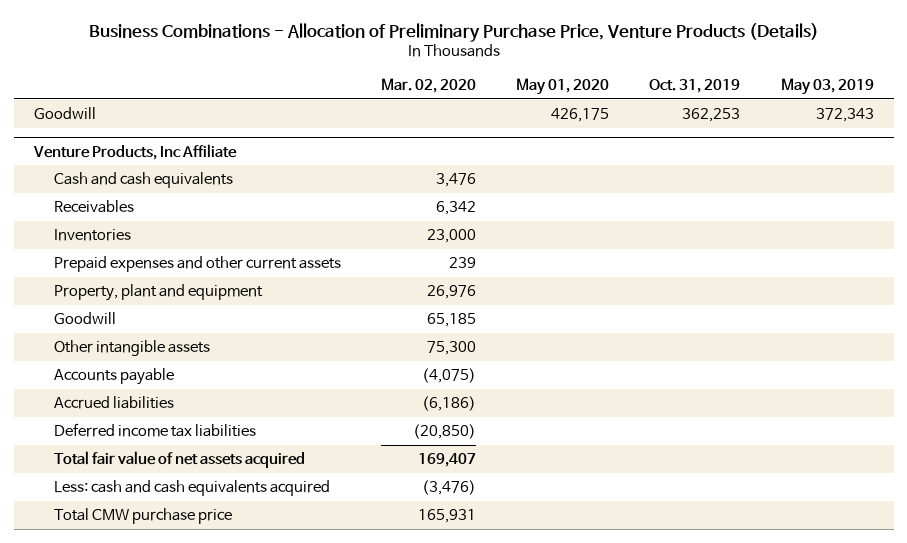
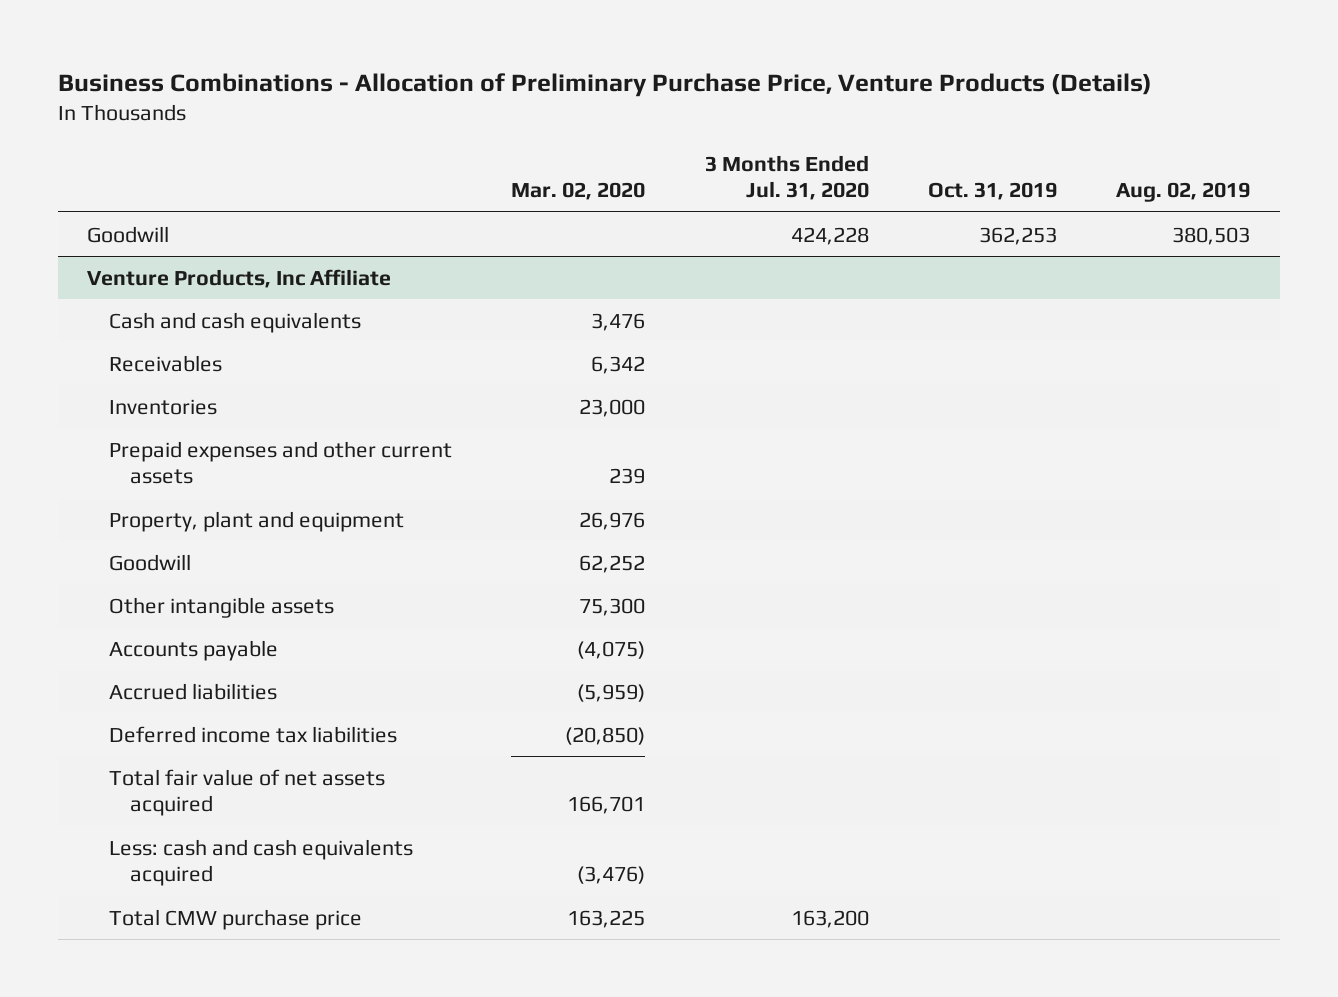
[516,78,610,96] May 01, 2020 -> none
[780,78,874,96] May 03, 2019 -> none
none -> [704,154,869,200] 3 Months Ended Jul. 31, 2020
none -> [1116,181,1251,202] Aug. 02, 2019
[427,313,477,328] 65,185 -> [579,554,646,573] 62,252
[422,396,477,412] (6,186) -> [577,683,646,702] (5,959)
[418,453,477,468] 169,407 -> [567,795,646,814] 166,701
[418,509,477,524] 165,931 -> [567,909,646,928] 163,225

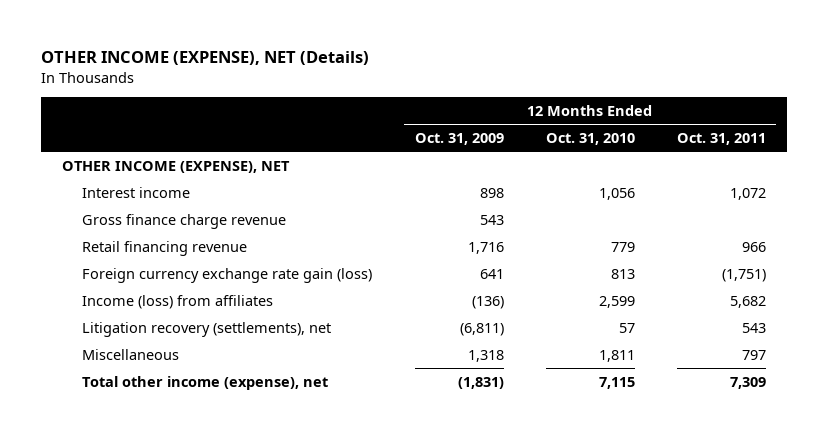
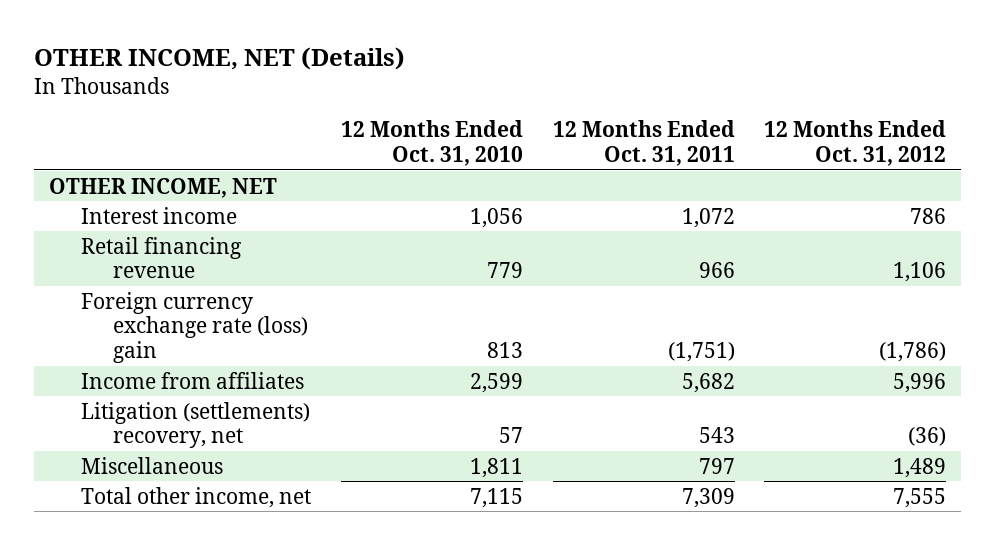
[41,51,370,66] OTHER INCOME (EXPENSE), NET (Details) -> [33,47,405,71] OTHER INCOME, NET (Details)
[414,132,504,145] Oct. 31, 2009 -> none
none -> [764,120,947,167] 12 Months Ended Oct. 31, 2012
[62,160,291,173] OTHER INCOME (EXPENSE), NET -> [48,177,277,198] OTHER INCOME, NET
[82,213,287,229] Gross finance charge revenue -> none
[82,267,373,283] Foreign currency exchange rate gain (loss) -> [80,291,308,364] Foreign currency exchange rate (loss) gain
[82,294,274,309] Income (loss) from affiliates -> [80,371,304,389] Income from affiliates
[82,321,332,337] Litigation recovery (settlements), net -> [80,401,310,449] Litigation (settlements) recovery, net
[82,375,329,390] Total other income (expense), net -> [80,486,311,508] Total other income, net

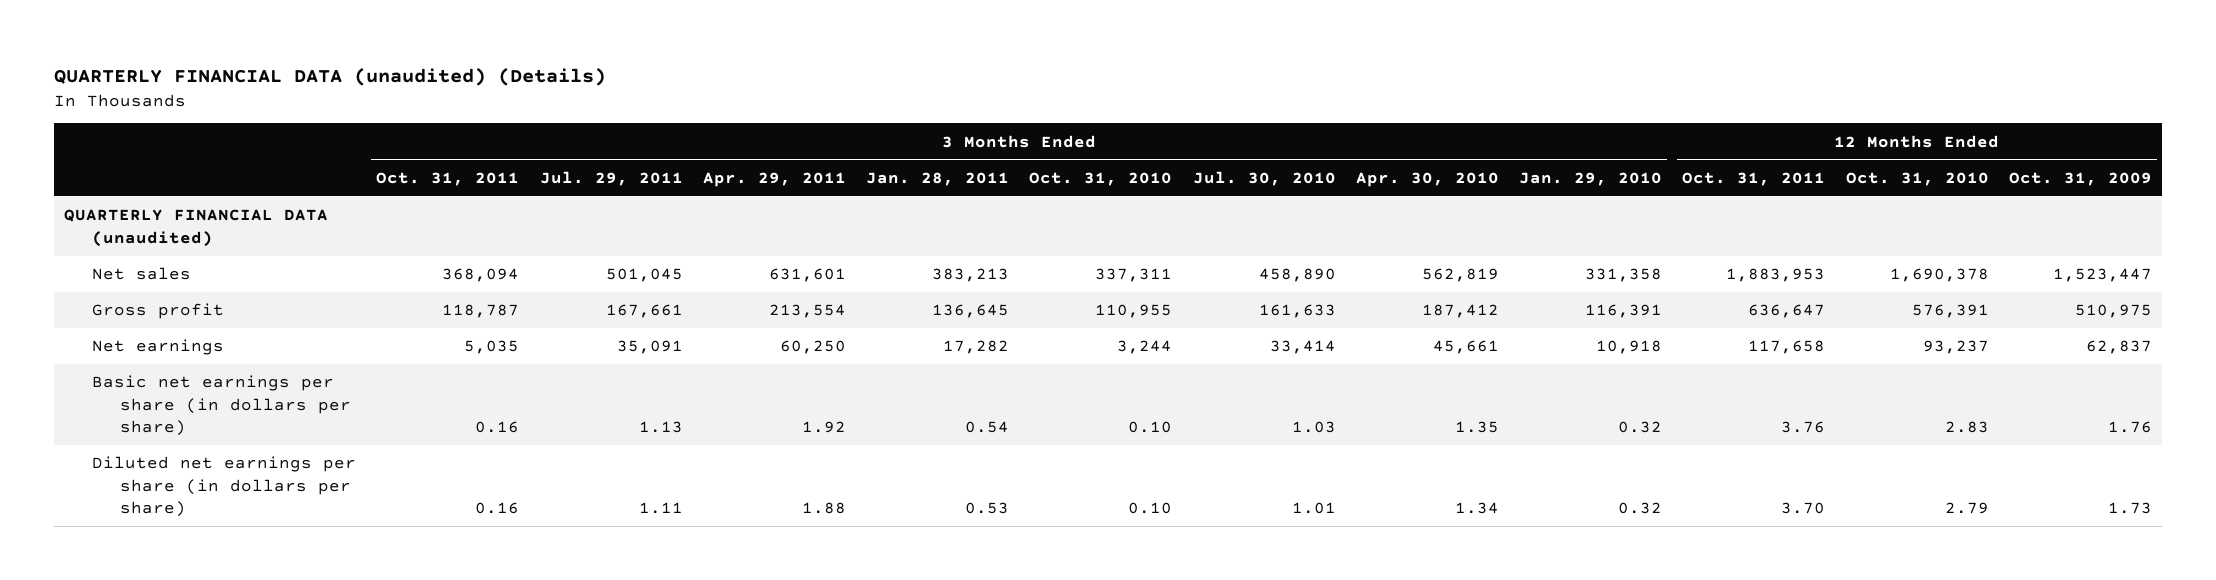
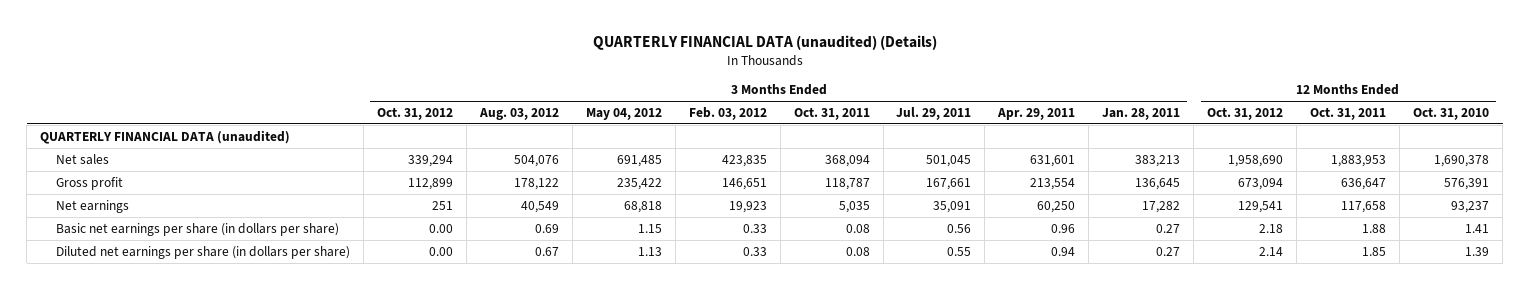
[1029,171,1173,186] Oct. 31, 2010 -> none
[1192,170,1336,186] Jul. 30, 2010 -> none
[1355,171,1499,187] Apr. 30, 2010 -> none
[1519,171,1663,186] Jan. 29, 2010 -> none
[2009,171,2153,186] Oct. 31, 2009 -> none
none -> [376,107,453,121] Oct. 31, 2012
none -> [478,108,559,121] Aug. 03, 2012
none -> [585,108,662,121] May 04, 2012
none -> [688,107,767,121] Feb. 03, 2012
none -> [1207,107,1284,121] Oct. 31, 2012
[475,421,520,434] 0.16 -> [845,223,870,233] 0.08
[638,421,683,434] 1.13 -> [947,223,972,233] 0.56
[801,421,846,434] 1.92 -> [1051,223,1076,233] 0.96
[965,421,1010,434] 0.54 -> [1156,223,1181,233] 0.27
[1781,421,1826,434] 3.76 -> [1362,223,1387,233] 1.88
[1944,421,1989,434] 2.83 -> [1465,223,1490,233] 1.41
[475,502,520,515] 0.16 -> [845,246,870,256] 0.08
[638,502,683,515] 1.11 -> [947,246,972,256] 0.55
[801,502,846,515] 1.88 -> [1051,246,1076,256] 0.94
[965,502,1010,515] 0.53 -> [1156,246,1181,256] 0.27
[1781,502,1826,515] 3.70 -> [1362,246,1387,256] 1.85
[1944,502,1989,515] 2.79 -> [1465,246,1490,256] 1.39

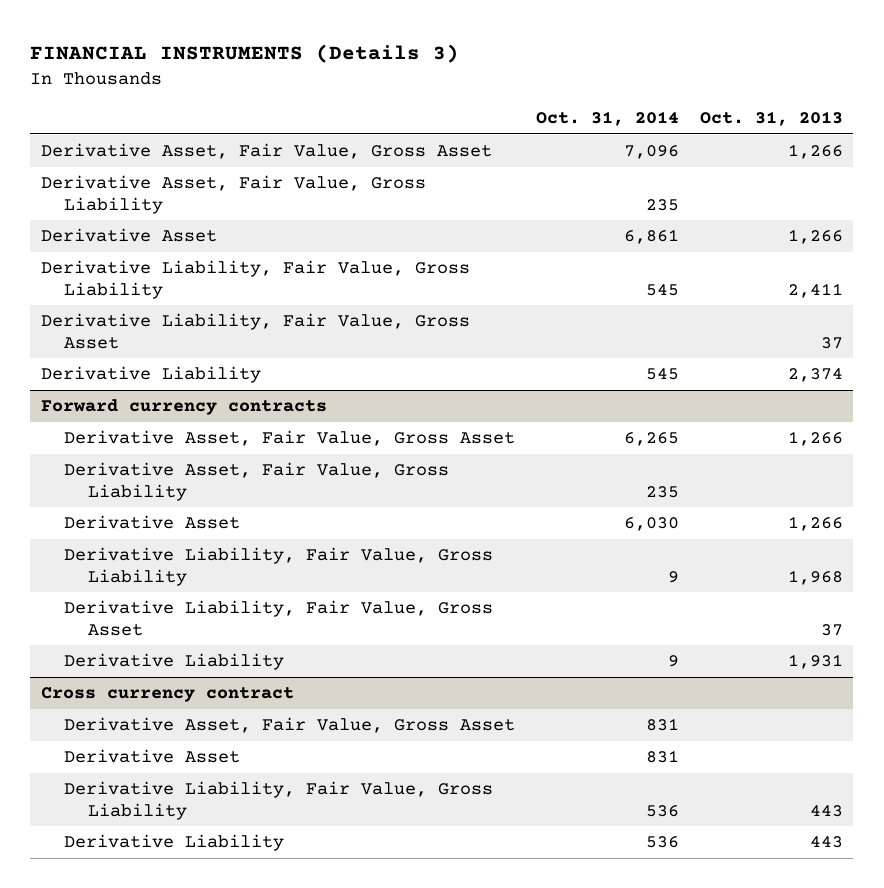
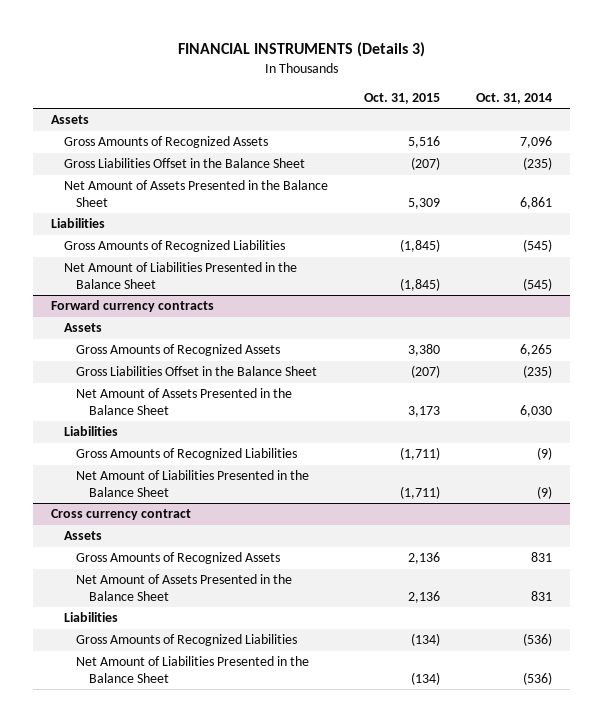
[700,111,844,127] Oct. 31, 2013 -> none
none -> [363,92,440,104] Oct. 31, 2015
[40,175,426,214] Derivative Asset, Fair Value, Gross Liability -> none
[40,260,470,299] Derivative Liability, Fair Value, Gross Liability -> none
[40,313,470,349] Derivative Liability, Fair Value, Gross Asset -> none
[40,366,261,384] Derivative Liability -> none
none -> [51,115,90,125] Assets
[40,143,492,160] Derivative Asset, Fair Value, Gross Asset -> [63,136,268,149] Gross Amounts of Recognized Assets
none -> [63,158,305,169] Gross Liabilities Offset in the Balance Sheet
[40,228,217,243] Derivative Asset -> [63,180,328,207] Net Amount of Assets Presented in the Balance Sheet
none -> [51,218,106,229] Liabilities
none -> [63,240,285,253] Gross Amounts of Recognized Liabilities
none -> [63,262,297,289] Net Amount of Liabilities Presented in the Balance Sheet
[64,462,450,501] Derivative Asset, Fair Value, Gross Liability -> none
[64,547,494,586] Derivative Liability, Fair Value, Gross Liability -> none
[64,600,494,636] Derivative Liability, Fair Value, Gross Asset -> none
[64,653,285,671] Derivative Liability -> none
none -> [63,323,102,333] Assets
[64,430,516,447] Derivative Asset, Fair Value, Gross Asset -> [76,344,281,357] Gross Amounts of Recognized Assets
none -> [76,366,318,377] Gross Liabilities Offset in the Balance Sheet
[64,515,241,530] Derivative Asset -> [76,388,293,415] Net Amount of Assets Presented in the Balance Sheet
none -> [63,426,118,437] Liabilities
none -> [76,448,298,461] Gross Amounts of Recognized Liabilities
none -> [76,470,310,497] Net Amount of Liabilities Presented in the Balance Sheet
[64,781,494,820] Derivative Liability, Fair Value, Gross Liability -> none
[64,834,285,852] Derivative Liability -> none
none -> [63,531,102,541] Assets
[64,717,516,734] Derivative Asset, Fair Value, Gross Asset -> [76,552,281,565] Gross Amounts of Recognized Assets
[64,749,241,764] Derivative Asset -> [76,574,293,601] Net Amount of Assets Presented in the Balance Sheet
none -> [63,612,118,623] Liabilities
none -> [76,634,298,647] Gross Amounts of Recognized Liabilities
none -> [76,656,310,683] Net Amount of Liabilities Presented in the Balance Sheet

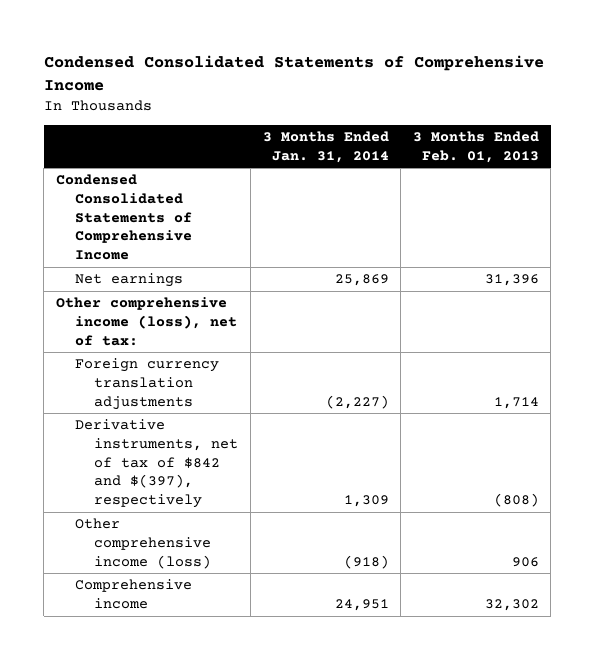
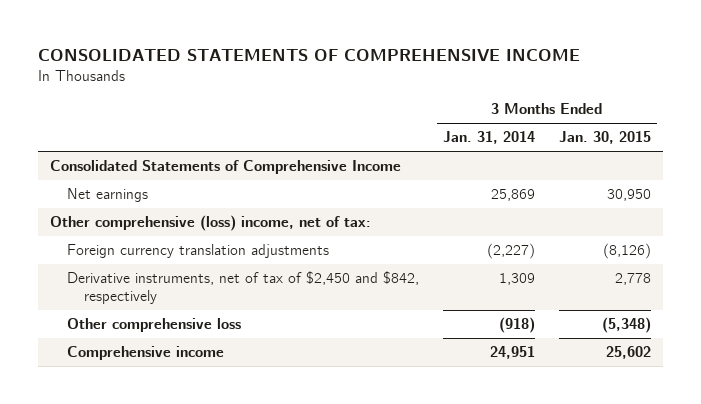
[43,54,544,91] Condensed Consolidated Statements of Comprehensive Income -> [38,48,581,61] CONSOLIDATED STATEMENTS OF COMPREHENSIVE INCOME
[412,130,539,163] 3 Months Ended Feb. 01, 2013 -> none
none -> [559,131,652,145] Jan. 30, 2015
[55,174,193,261] Condensed Consolidated Statements of Comprehensive Income -> [50,160,402,175] Consolidated Statements of Comprehensive Income
[55,297,238,346] Other comprehensive income (loss), net of tax: -> [50,215,372,232] Other comprehensive (loss) income, net of tax:
[75,419,239,509] Derivative instruments, net of tax of $842 and $(397), respectively -> [67,271,420,304] Derivative instruments, net of tax of $2,450 and $842, respectively
[75,518,212,569] Other comprehensive income (loss) -> [67,318,242,333] Other comprehensive loss

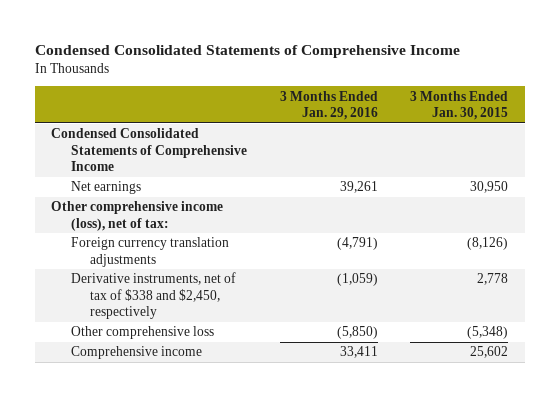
[38,48,581,61] CONSOLIDATED STATEMENTS OF COMPREHENSIVE INCOME -> [34,45,460,59] Condensed Consolidated Statements of Comprehensive Income
[443,131,536,145] Jan. 31, 2014 -> none
none -> [279,90,378,121] 3 Months Ended Jan. 29, 2016
[50,160,402,175] Consolidated Statements of Comprehensive Income -> [50,128,247,172] Condensed Consolidated Statements of Comprehensive Income
[50,215,372,232] Other comprehensive (loss) income, net of tax: -> [50,201,223,231] Other comprehensive income (loss), net of tax:
[67,271,420,304] Derivative instruments, net of tax of $2,450 and $842, respectively -> [70,272,236,320] Derivative instruments, net of tax of $338 and $2,450, respectively

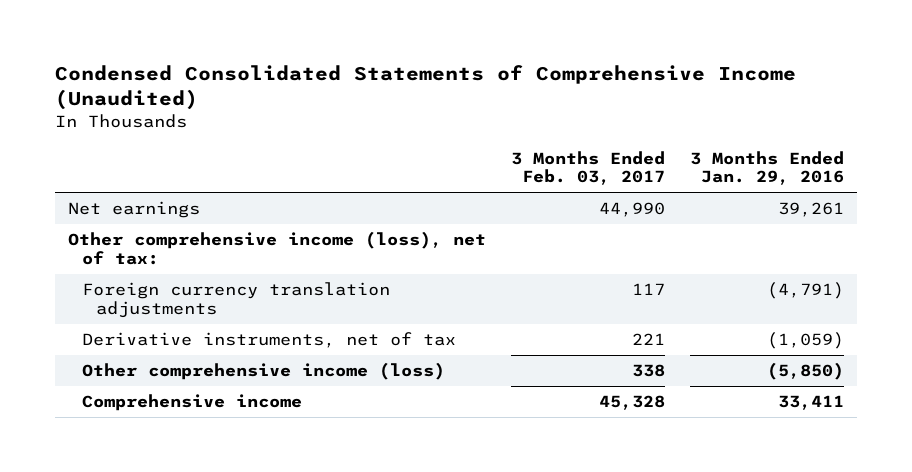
[34,45,460,59] Condensed Consolidated Statements of Comprehensive Income -> [55,65,797,110] Condensed Consolidated Statements of Comprehensive Income (Unaudited)
[410,90,509,121] 3 Months Ended Jan. 30, 2015 -> none
none -> [510,150,665,186] 3 Months Ended Feb. 03, 2017
[50,128,247,172] Condensed Consolidated Statements of Comprehensive Income -> none
[70,272,236,320] Derivative instruments, net of tax of $338 and $2,450, respectively -> [81,332,456,349] Derivative instruments, net of tax
[70,326,214,340] Other comprehensive loss -> [81,362,445,381] Other comprehensive income (loss)

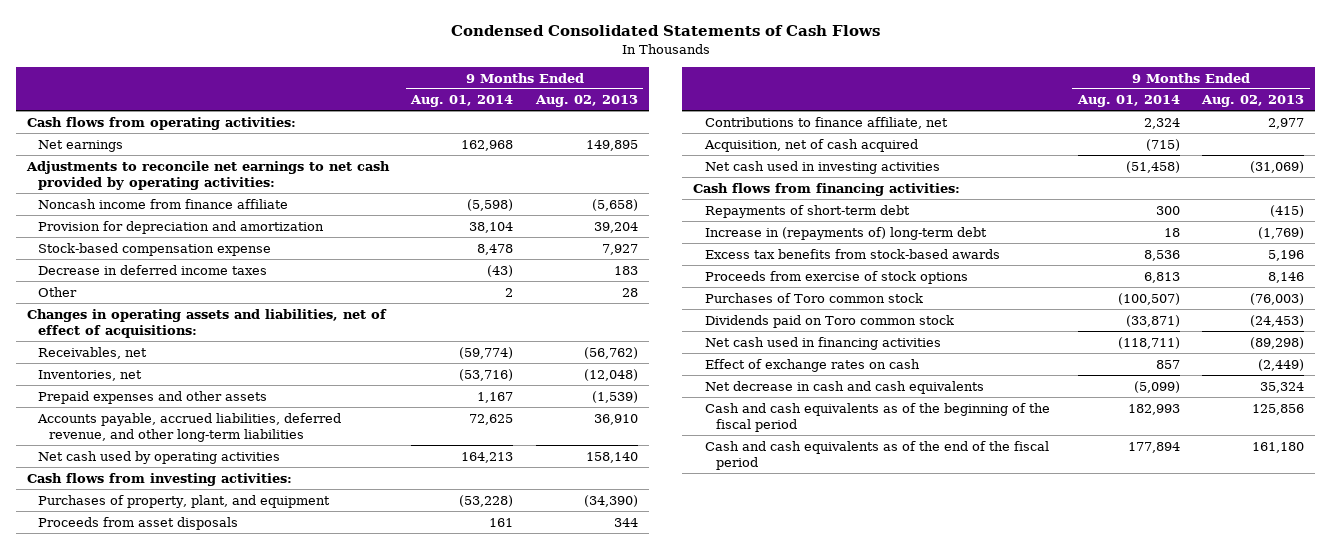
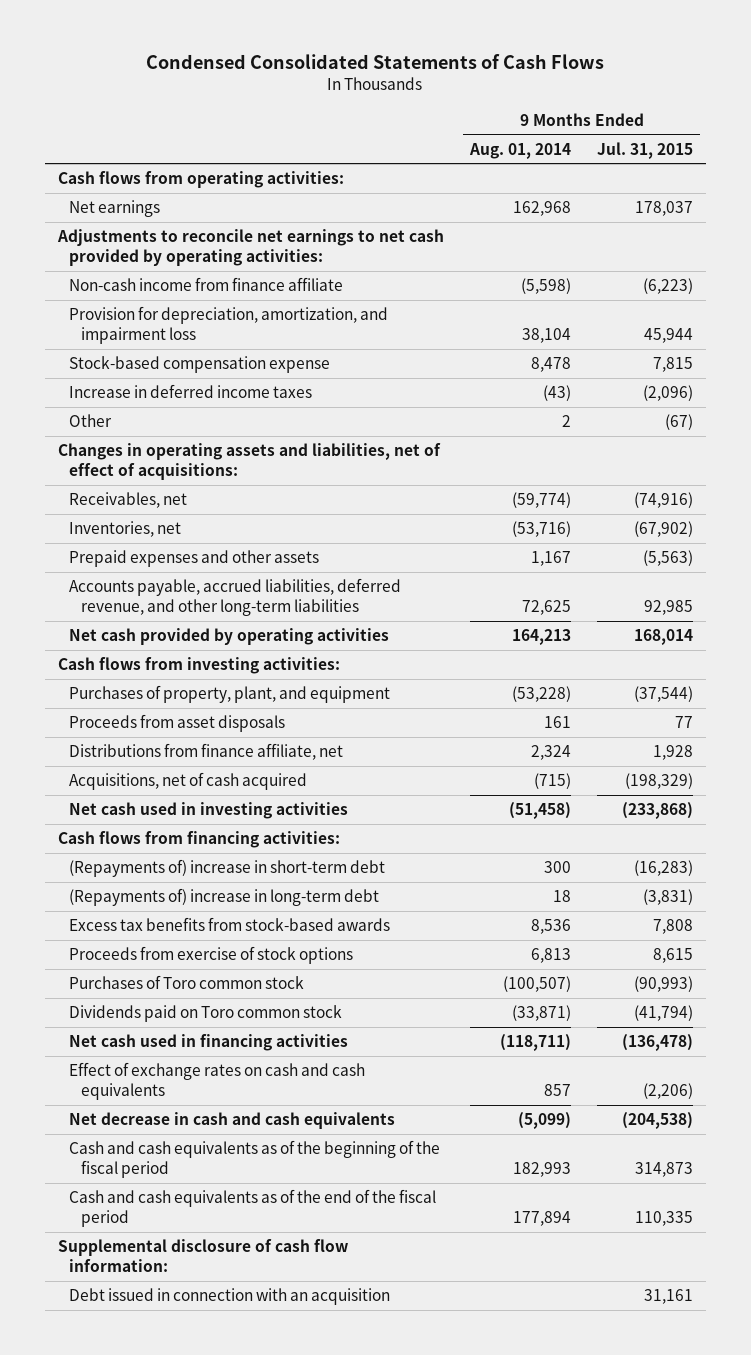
[534,95,638,108] Aug. 02, 2013 -> none
none -> [597,141,694,159] Jul. 31, 2015
[38,198,289,209] Noncash income from finance affiliate -> [69,277,344,292] Non-cash income from finance affiliate
[38,220,325,234] Provision for depreciation and amortization -> [69,306,389,345] Provision for depreciation, amortization, and impairment loss
[38,264,268,275] Decrease in deferred income taxes -> [69,384,313,399] Increase in deferred income taxes
[38,450,281,464] Net cash used by operating activities -> [69,628,390,646] Net cash provided by operating activities
[704,116,948,129] Contributions to finance affiliate, net -> [69,743,344,761] Distributions from finance affiliate, net
[703,138,918,152] Acquisition, net of cash acquired -> [69,772,308,791] Acquisitions, net of cash acquired
[704,204,910,218] Repayments of short-term debt -> [69,859,386,878] (Repayments of) increase in short-term debt
[704,226,987,240] Increase in (repayments of) long-term debt -> [69,888,380,907] (Repayments of) increase in long-term debt
[704,358,920,372] Effect of exchange rates on cash -> [69,1062,366,1101] Effect of exchange rates on cash and cash equivalents
none -> [57,1239,348,1273] Supplemental disclosure of cash flow information:
none -> [69,1288,391,1306] Debt issued in connection with an acquisition

